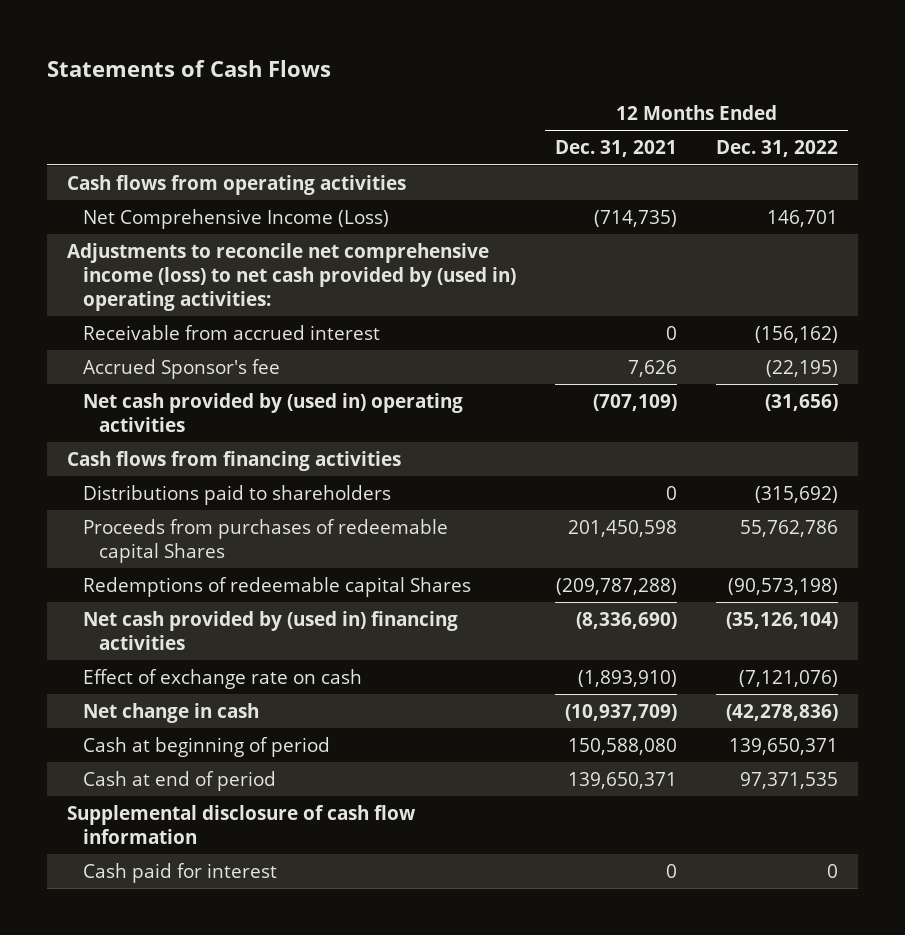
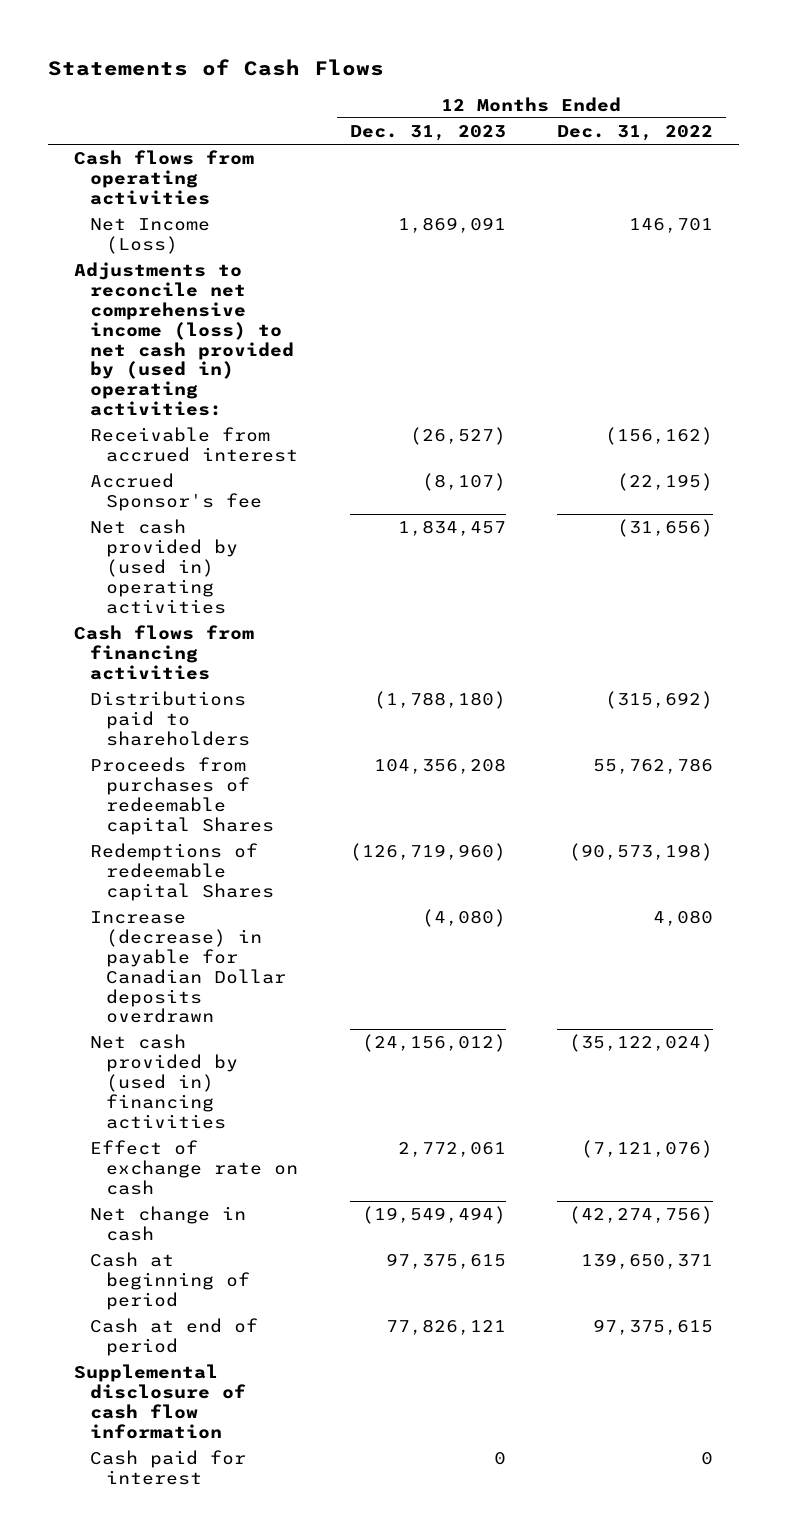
[554,140,677,158] Dec. 31, 2021 -> none
none -> [349,124,506,141] Dec. 31, 2023
[82,208,389,229] Net Comprehensive Income (Loss) -> [90,218,211,254] Net Income (Loss)
none -> [90,911,287,1024] Increase (decrease) in payable for Canadian Dollar deposits overdrawn
[726,611,839,629] (35,126,104) -> [568,1034,713,1053] (35,122,024)
[726,703,839,721] (42,278,836) -> [568,1206,713,1225] (42,274,756)
[740,771,839,789] 97,371,535 -> [592,1319,713,1336] 97,375,615

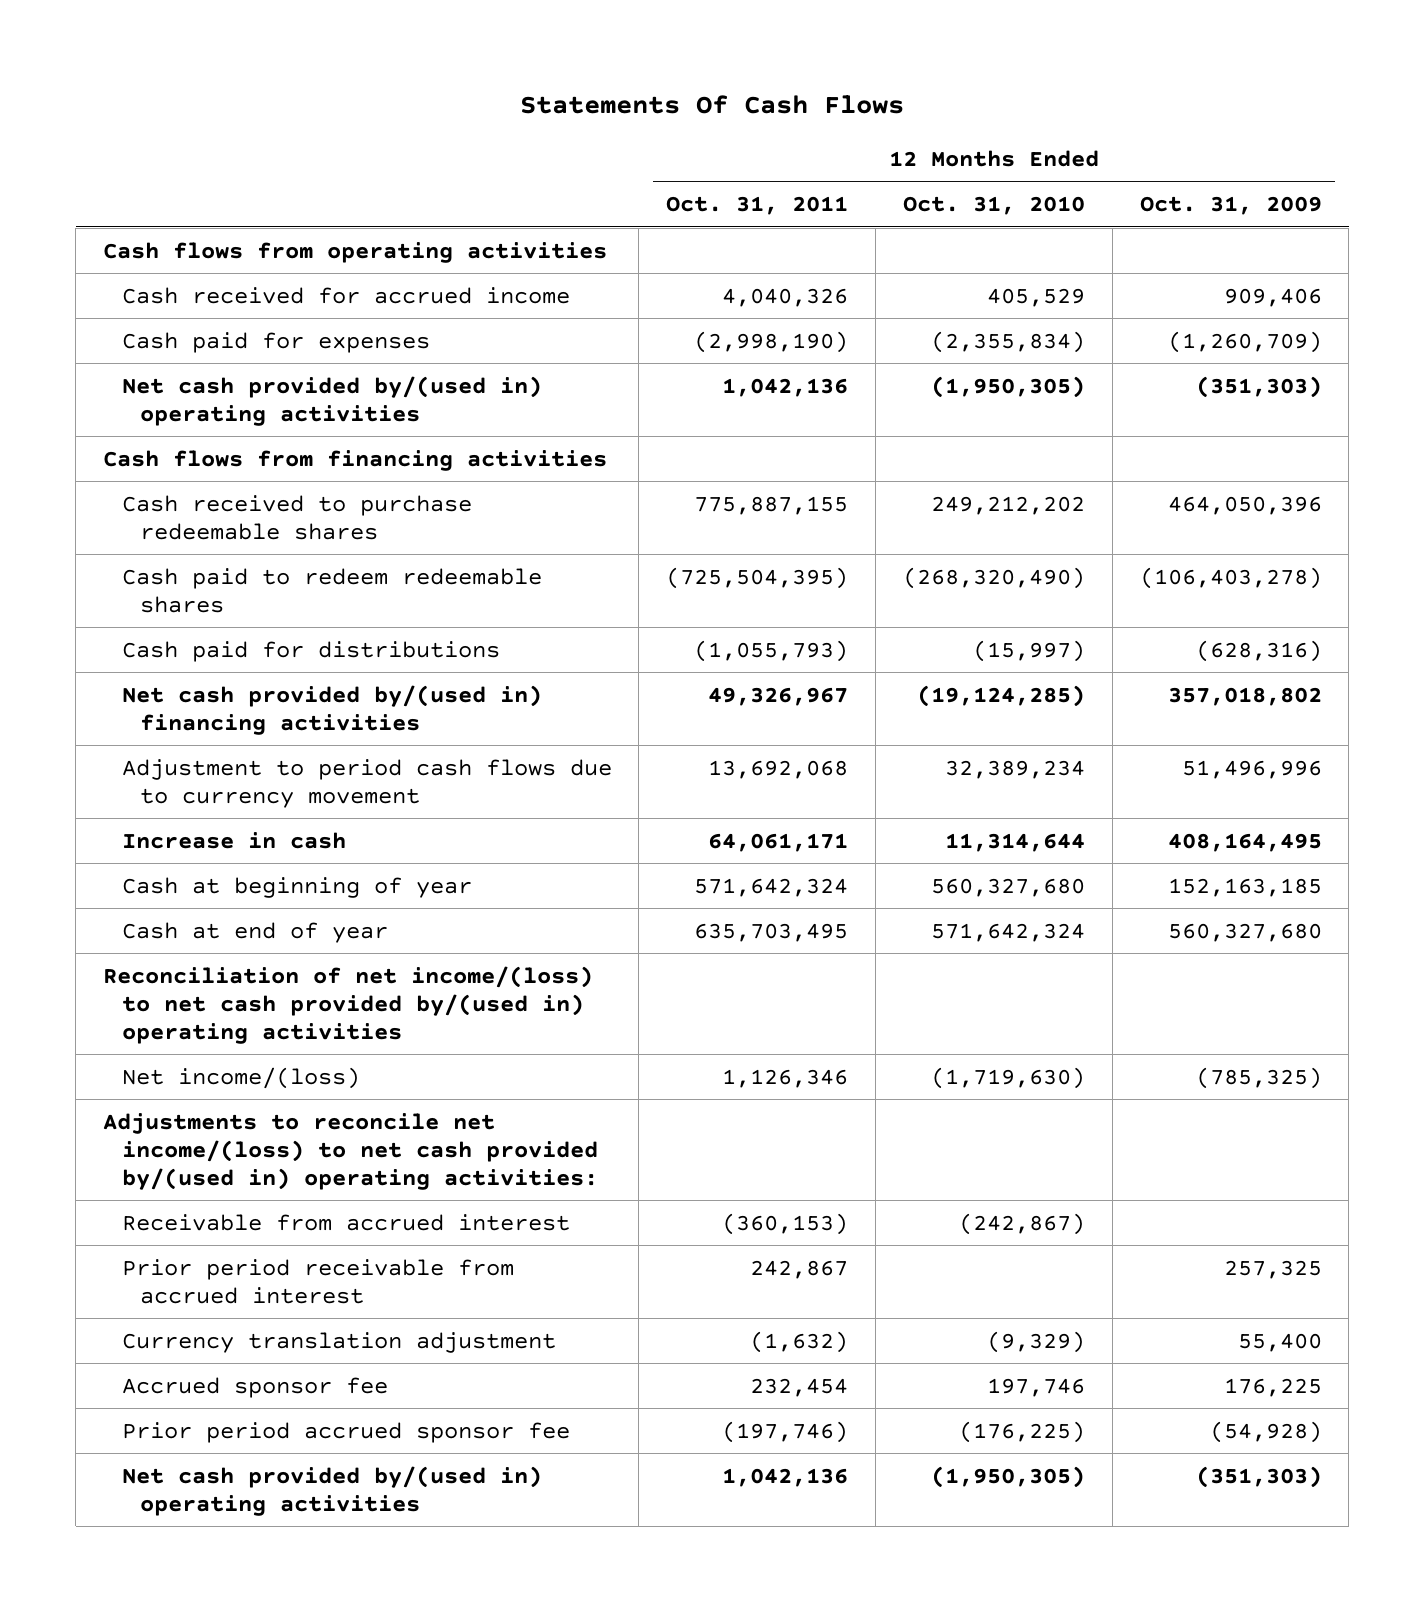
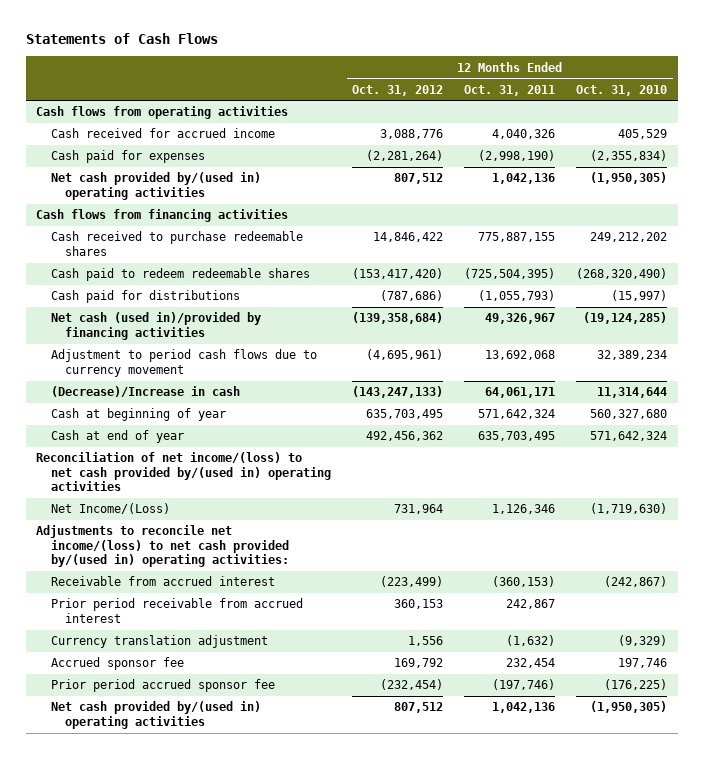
[520,94,905,114] Statements Of Cash Flows -> [25,33,218,45] Statements of Cash Flows
[1139,196,1322,216] Oct. 31, 2009 -> none
none -> [351,84,443,96] Oct. 31, 2012
[121,684,542,735] Net cash provided by/(used in) financing activities -> [50,312,261,340] Net cash (used in)/provided by financing activities
[121,831,346,849] Increase in cash -> [50,386,240,398] (Decrease)/Increase in cash
[121,1066,360,1089] Net income/(loss) -> [50,503,170,515] Net Income/(Loss)

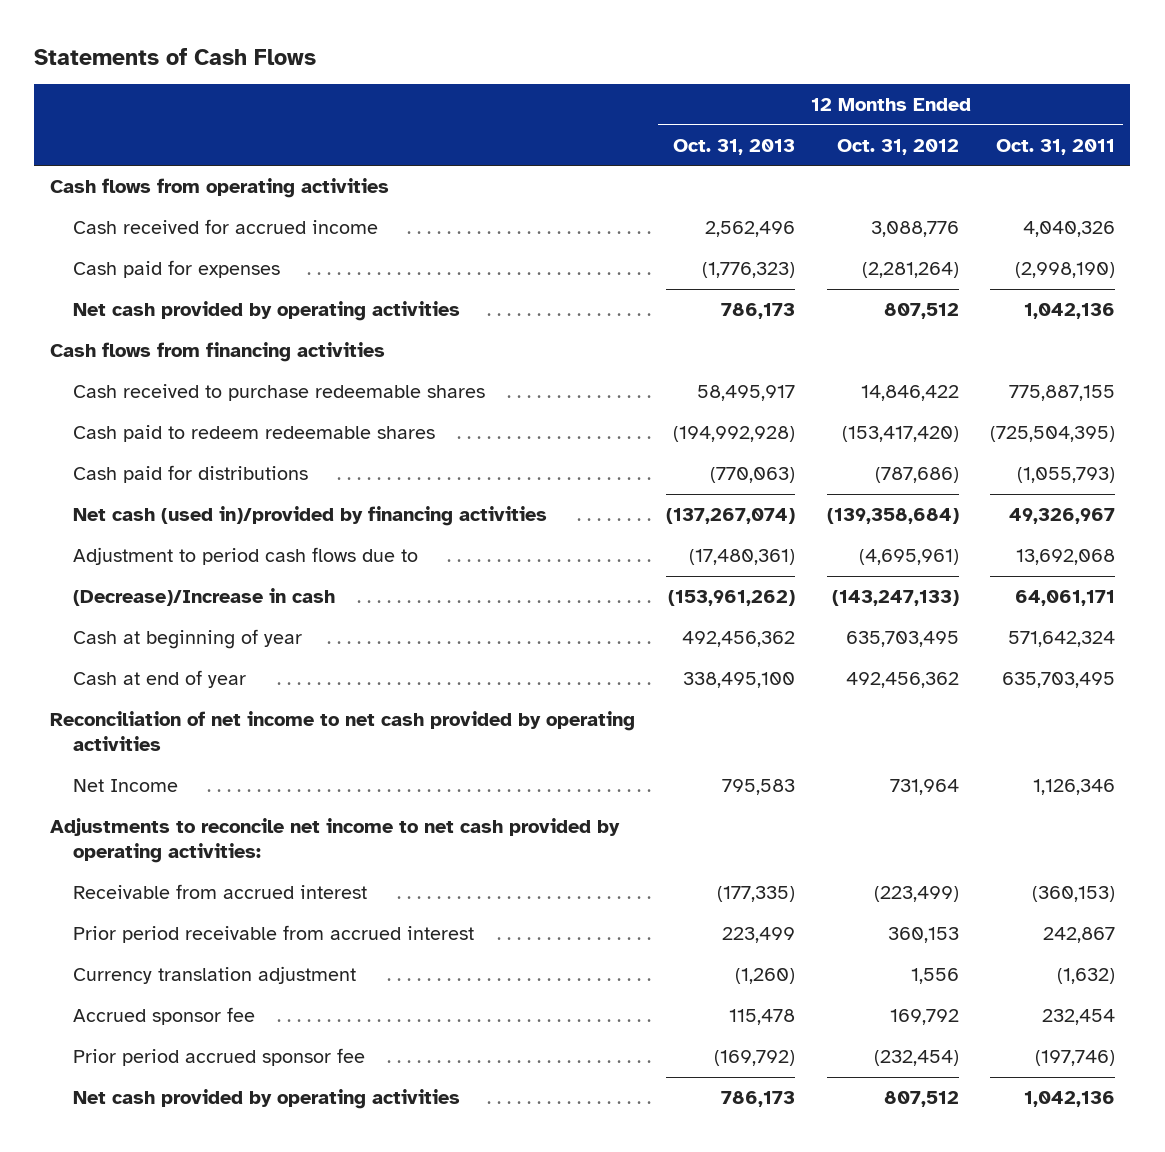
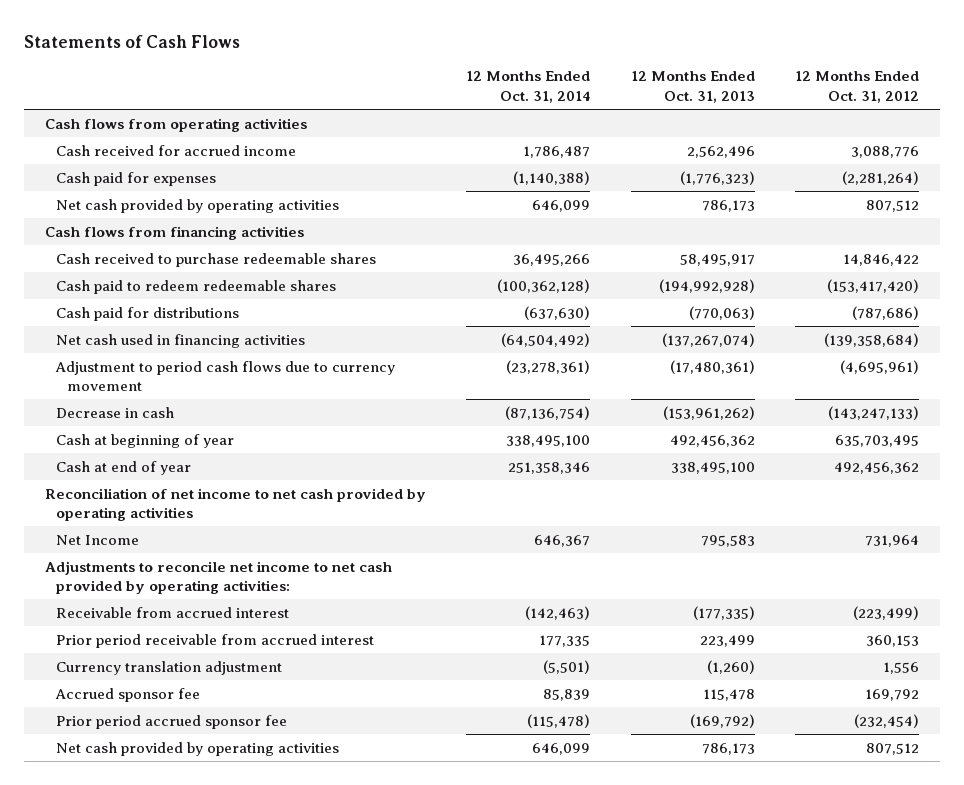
[995,138,1115,155] Oct. 31, 2011 -> none
none -> [466,71,591,103] 12 Months Ended Oct. 31, 2014
[72,505,547,526] Net cash (used in)/provided by financing activities -> [55,333,305,348] Net cash used in financing activities
[72,546,418,565] Adjustment to period cash flows due to -> [54,360,395,392] Adjustment to period cash flows due to currency movement
[72,587,335,606] (Decrease)/Increase in cash -> [55,406,174,418] Decrease in cash

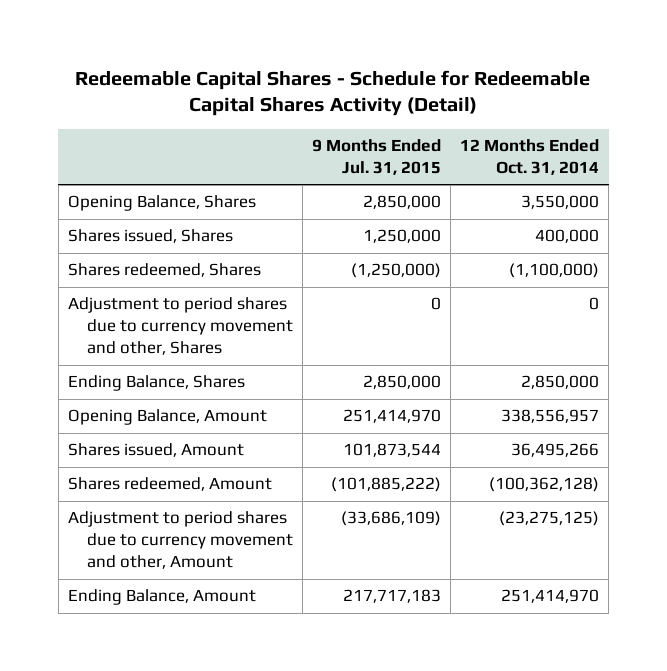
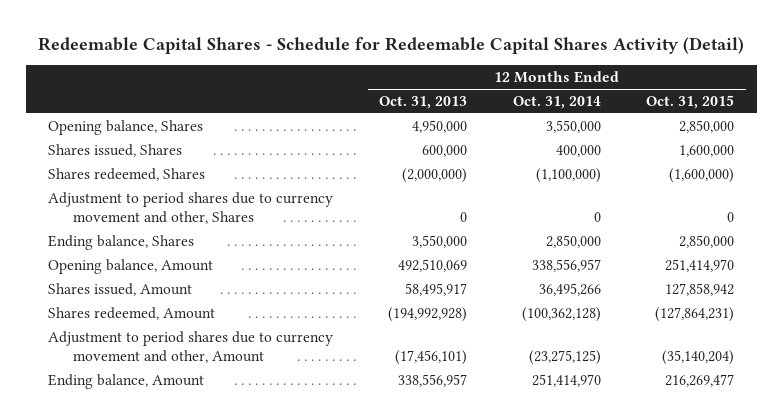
[311,139,441,176] 9 Months Ended Jul. 31, 2015 -> none
none -> [378,96,467,110] Oct. 31, 2013
none -> [646,95,735,110] Oct. 31, 2015
[67,195,256,212] Opening Balance, Shares -> [48,119,204,135] Opening balance, Shares
[67,375,245,392] Ending Balance, Shares -> [48,234,195,250] Ending balance, Shares
[67,409,267,426] Opening Balance, Amount -> [48,258,214,274] Opening balance, Amount
[67,589,256,606] Ending Balance, Amount -> [48,373,205,389] Ending balance, Amount

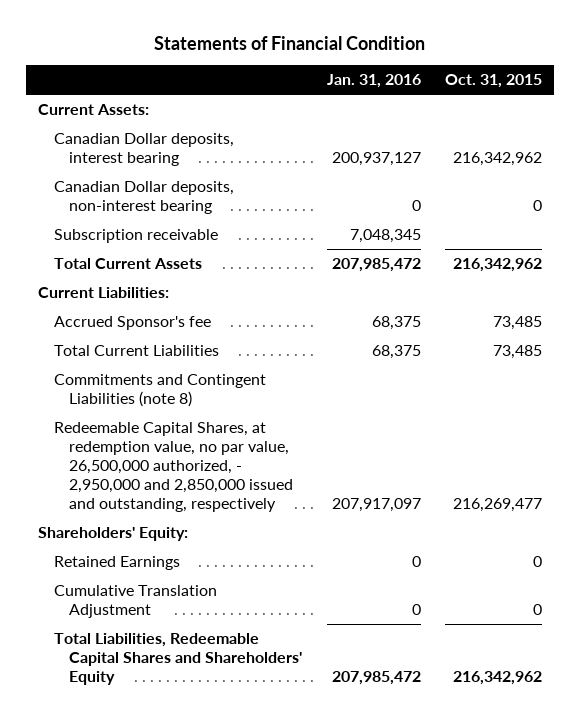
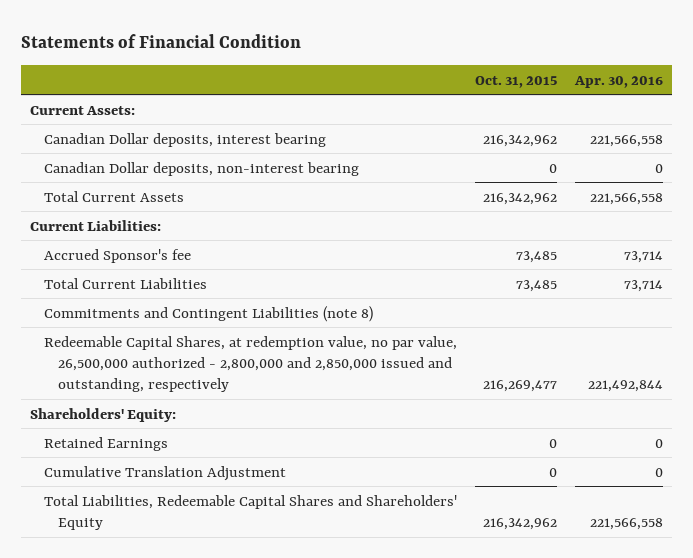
[326,74,421,89] Jan. 31, 2016 -> none
none -> [573,75,663,88] Apr. 30, 2016
[53,229,218,244] Subscription receivable -> none
[53,422,294,512] Redeemable Capital Shares, at redemption value, no par value, 26,500,000 authorized, - 2,950,000 and 2,850,000 issued and outstanding, respectively -> [43,335,457,393] Redeemable Capital Shares, at redemption value, no par value, 26,500,000 authorized - 2,800,000 and 2,850,000 issued and outstanding, respectively

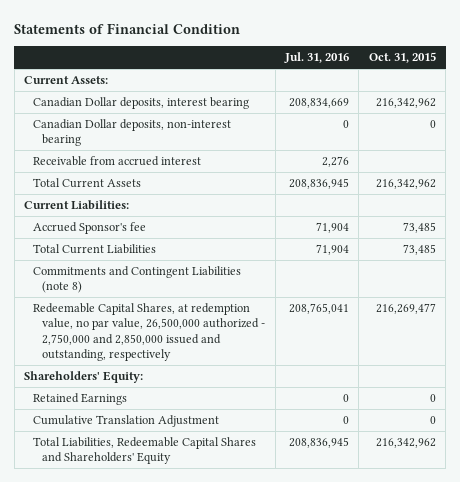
[573,75,663,88] Apr. 30, 2016 -> none
none -> [283,52,349,64] Jul. 31, 2016
none -> [33,156,202,167] Receivable from accrued interest
[43,335,457,393] Redeemable Capital Shares, at redemption value, no par value, 26,500,000 authorized - 2,800,000 and 2,850,000 issued and outstanding, respectively -> [33,303,266,361] Redeemable Capital Shares, at redemption value, no par value, 26,500,000 authorized - 2,750,000 and 2,850,000 issued and outstanding, respectively

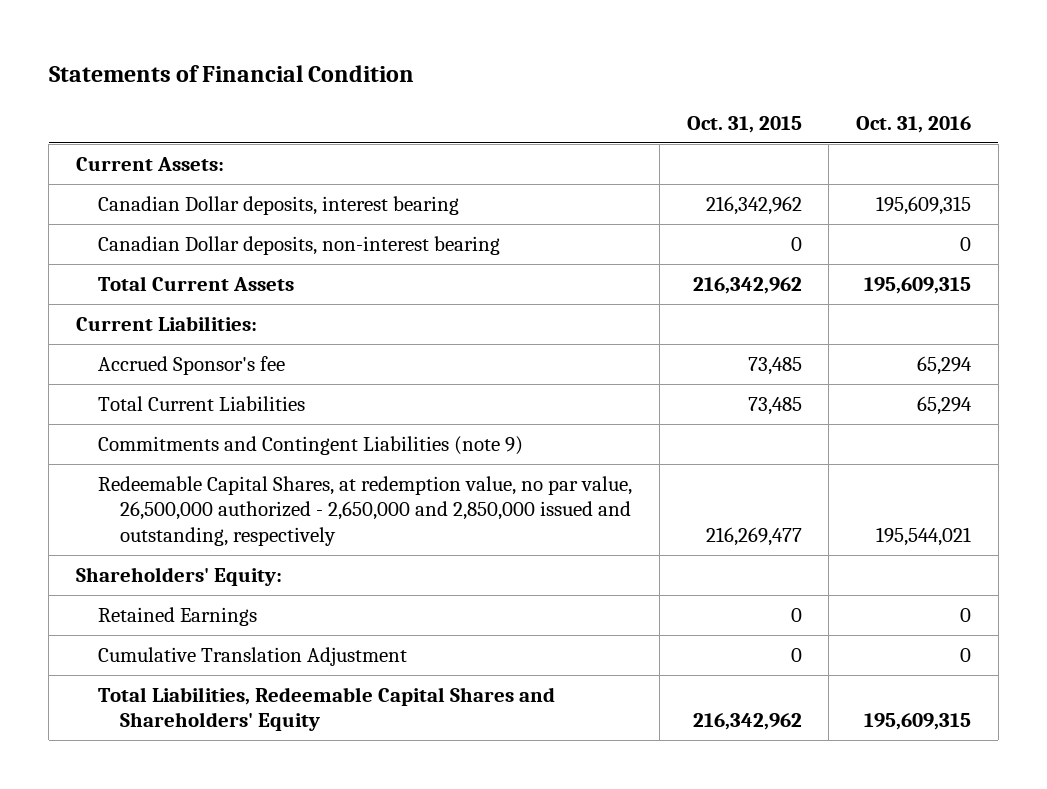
[283,52,349,64] Jul. 31, 2016 -> none
none -> [856,115,972,133] Oct. 31, 2016
[33,156,202,167] Receivable from accrued interest -> none
[33,266,242,294] Commitments and Contingent Liabilities (note 8) -> [98,436,524,456] Commitments and Contingent Liabilities (note 9)
[33,303,266,361] Redeemable Capital Shares, at redemption value, no par value, 26,500,000 authorized - 2,750,000 and 2,850,000 issued and outstanding, respectively -> [98,476,633,546] Redeemable Capital Shares, at redemption value, no par value, 26,500,000 authorized - 2,650,000 and 2,850,000 issued and outstanding, respectively

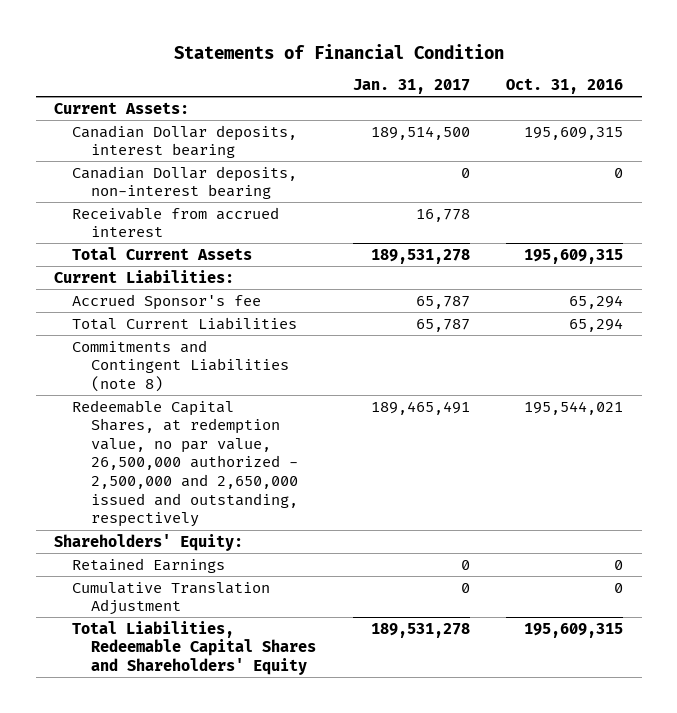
[686,115,802,133] Oct. 31, 2015 -> none
none -> [352,79,470,95] Jan. 31, 2017
none -> [72,206,280,238] Receivable from accrued interest
[98,436,524,456] Commitments and Contingent Liabilities (note 9) -> [72,339,289,392] Commitments and Contingent Liabilities (note 8)
[98,476,633,546] Redeemable Capital Shares, at redemption value, no par value, 26,500,000 authorized - 2,650,000 and 2,850,000 issued and outstanding, respectively -> [72,399,298,528] Redeemable Capital Shares, at redemption value, no par value, 26,500,000 authorized - 2,500,000 and 2,650,000 issued and outstanding, respectively

